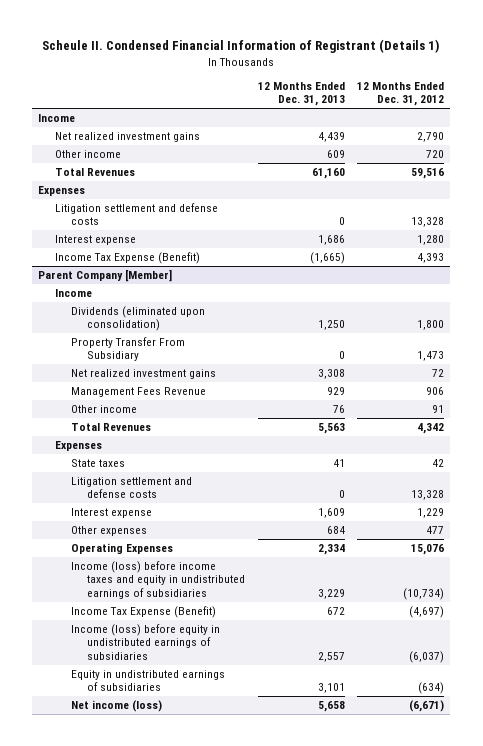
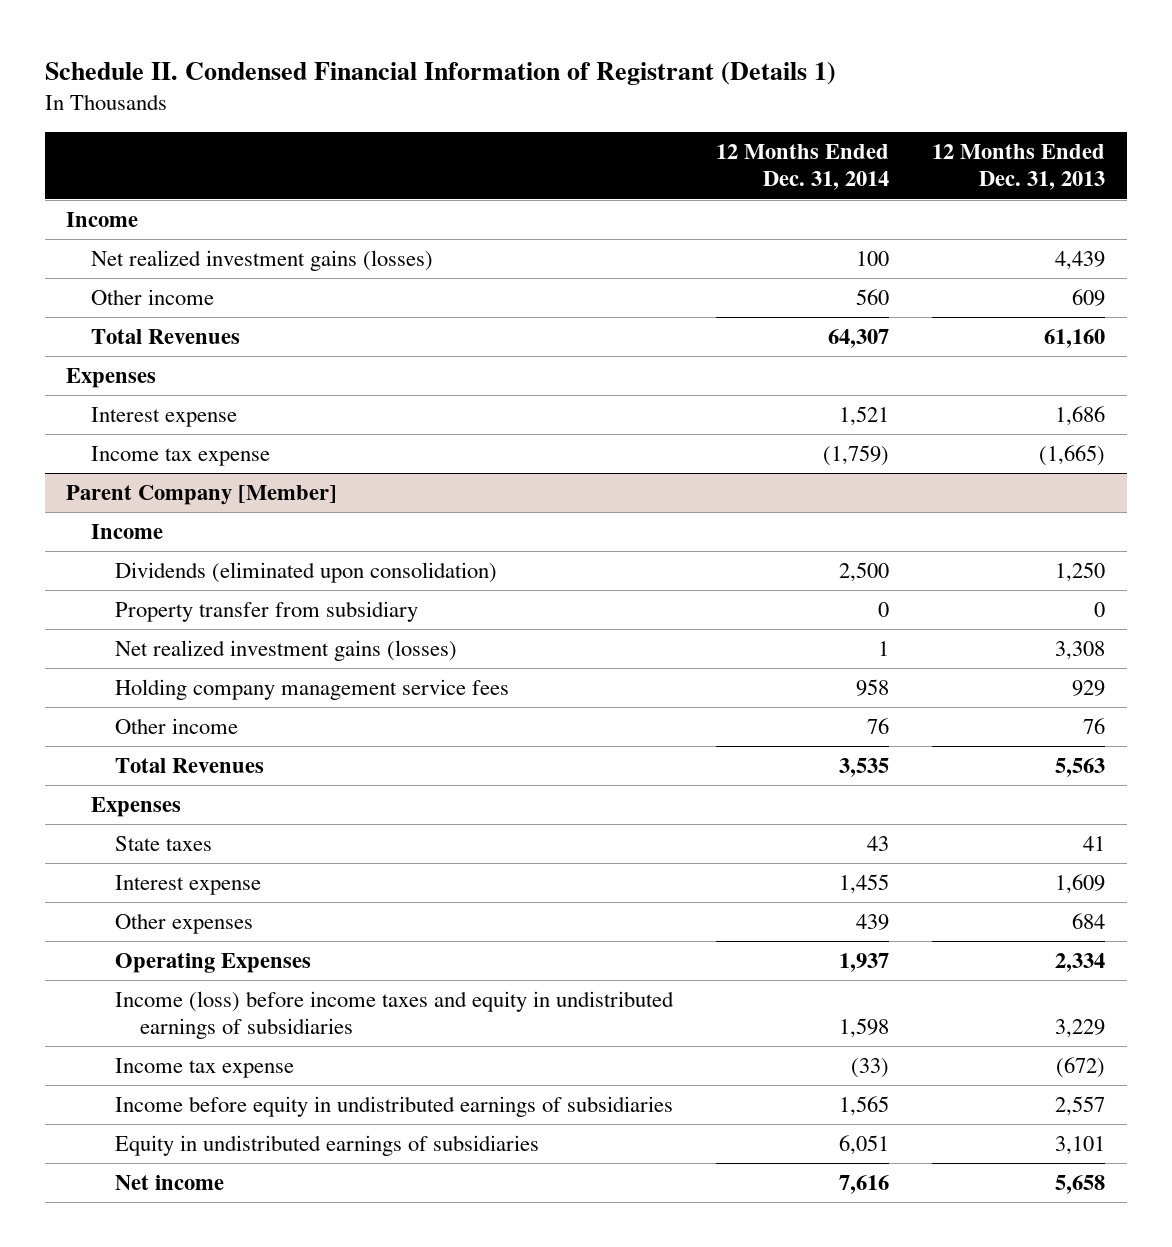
[42,39,440,54] Scheule II. Condensed Financial Information of Registrant (Details 1) -> [44,61,836,85] Schedule II. Condensed Financial Information of Registrant (Details 1)
[357,81,445,107] 12 Months Ended Dec. 31, 2012 -> none
none -> [716,144,890,191] 12 Months Ended Dec. 31, 2014
[54,131,200,142] Net realized investment gains -> [90,249,433,271] Net realized investment gains (losses)
[54,202,218,226] Litigation settlement and defense costs -> none
[54,251,200,264] Income Tax Expense (Benefit) -> [90,445,270,466] Income tax expense
[70,336,185,362] Property Transfer From Subsidiary -> [115,600,419,622] Property transfer from subsidiary
[70,368,216,379] Net realized investment gains -> [115,639,458,661] Net realized investment gains (losses)
[70,386,206,397] Management Fees Revenue -> [115,678,510,700] Holding company management service fees
[70,476,192,499] Litigation settlement and defense costs -> none
[70,605,216,618] Income Tax Expense (Benefit) -> [115,1057,295,1078] Income tax expense
[326,606,345,615] 672 -> [1056,1056,1106,1078] (672)
[70,623,220,660] Income (loss) before equity in undistributed earnings of subsidiaries -> [115,1095,674,1117] Income before equity in undistributed earnings of subsidiaries
[70,699,162,712] Net income (loss) -> [115,1174,225,1190] Net income

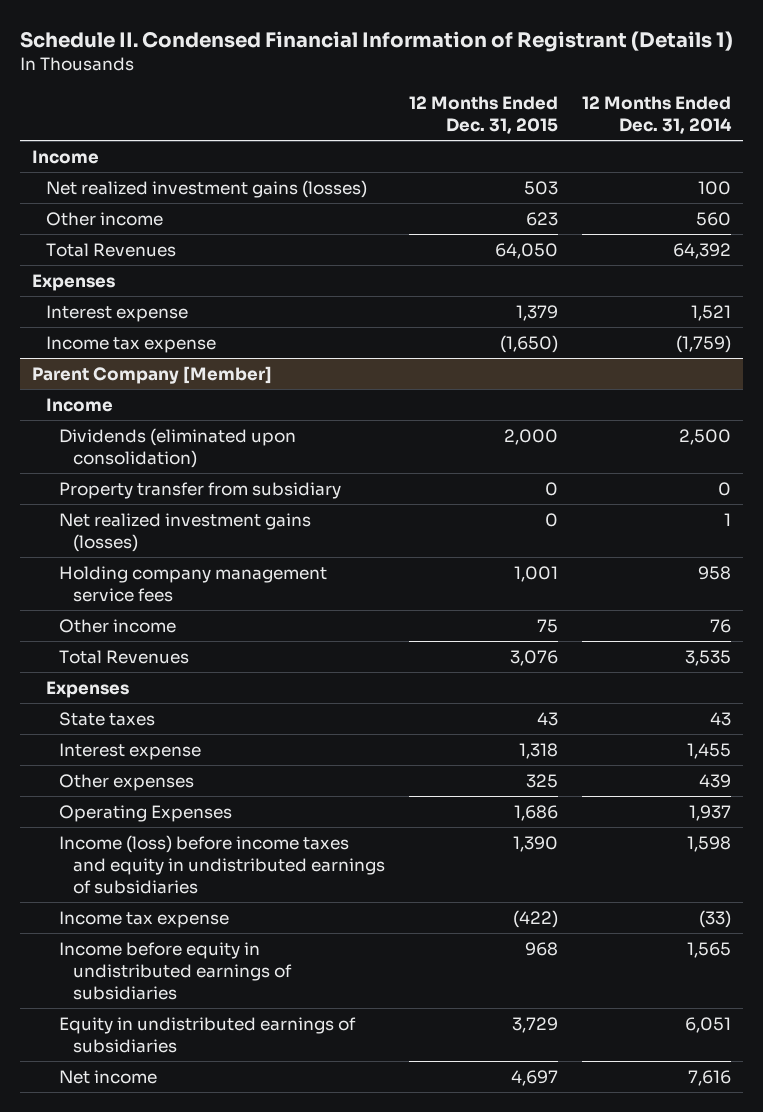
[932,144,1106,191] 12 Months Ended Dec. 31, 2013 -> none
none -> [408,95,558,135] 12 Months Ended Dec. 31, 2015
[828,328,890,348] 64,307 -> [673,242,732,259] 64,392

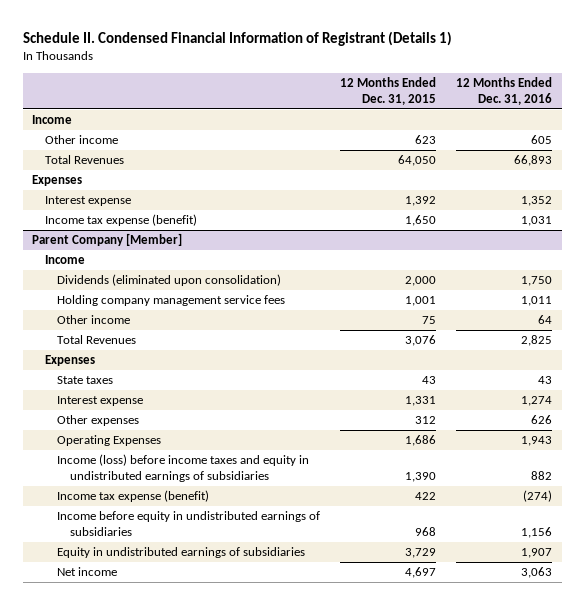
[582,95,733,135] 12 Months Ended Dec. 31, 2014 -> none
none -> [455,76,552,106] 12 Months Ended Dec. 31, 2016
[45,179,367,198] Net realized investment gains (losses) -> none
[515,304,558,321] 1,379 -> [405,195,437,206] 1,392
[45,335,216,353] Income tax expense -> [44,213,197,226] Income tax expense (benefit)
[499,334,558,353] (1,650) -> [405,214,437,226] 1,650
[59,481,342,499] Property transfer from subsidiary -> none
[59,512,312,552] Net realized investment gains (losses) -> none
[518,742,558,759] 1,318 -> [405,395,437,406] 1,331
[525,773,558,788] 325 -> [415,415,437,424] 312
[59,910,230,928] Income tax expense -> [57,489,210,502] Income tax expense (benefit)
[512,909,558,928] (422) -> [415,491,437,500] 422

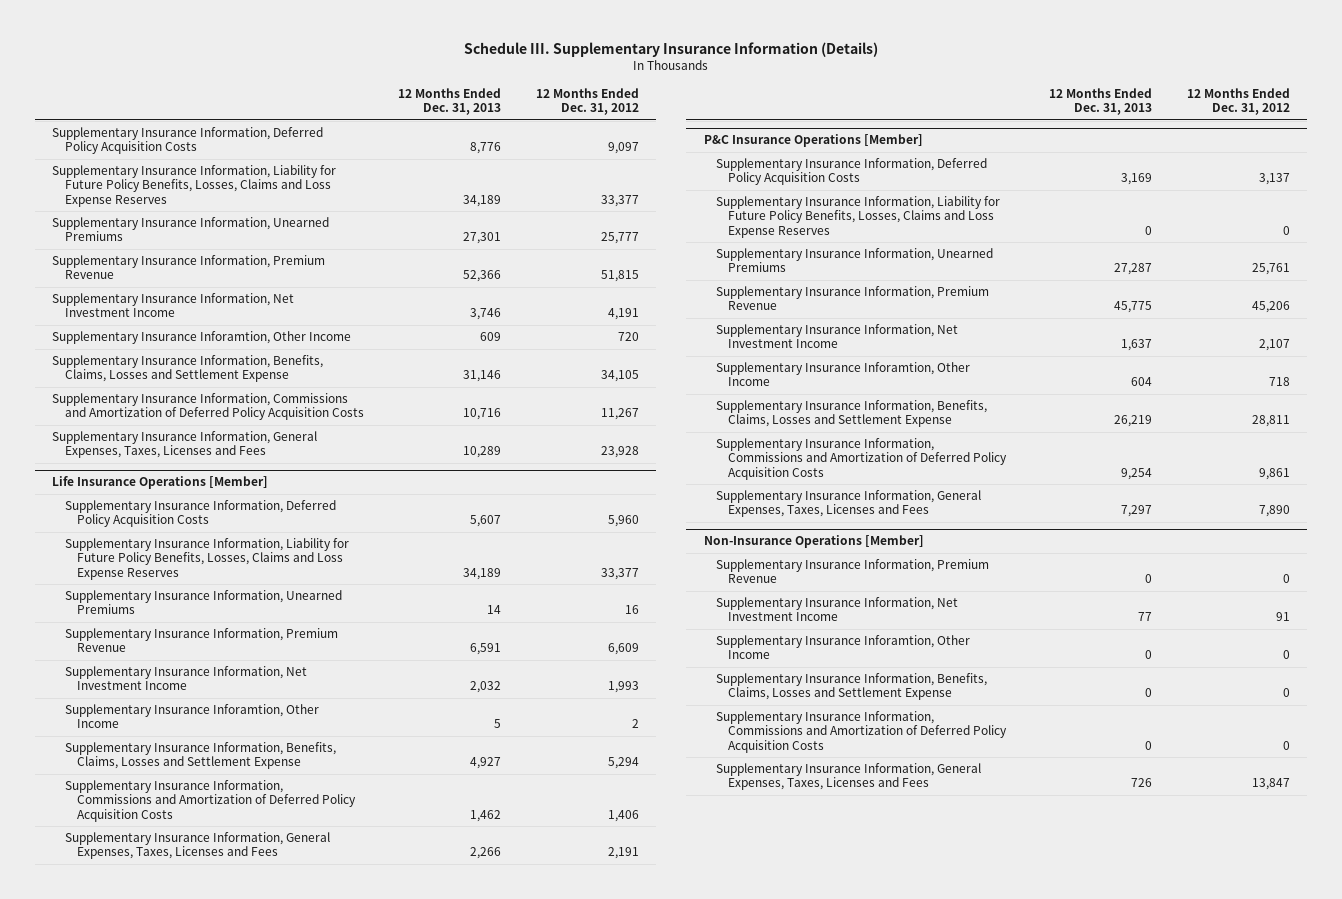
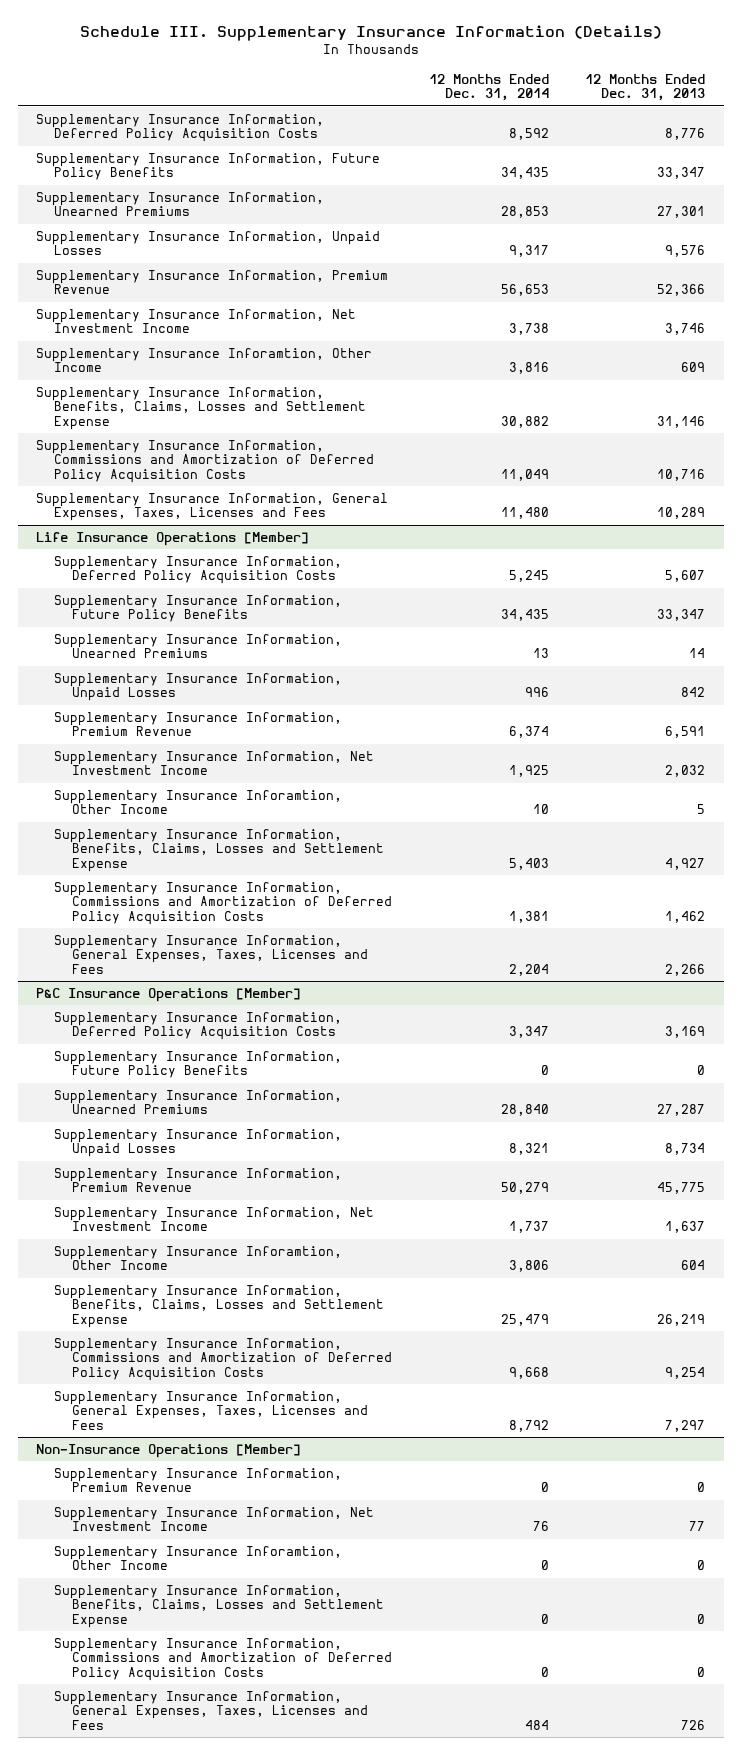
[535,88,639,116] 12 Months Ended Dec. 31, 2012 -> none
none -> [428,73,549,102] 12 Months Ended Dec. 31, 2014
[52,165,337,207] Supplementary Insurance Information, Liability for Future Policy Benefits, Losses, Claims and Loss Expense Reserves -> none
none -> [36,152,381,181] Supplementary Insurance Information, Future Policy Benefits
none -> [36,230,381,256] Supplementary Insurance Information, Unpaid Losses
[64,538,349,580] Supplementary Insurance Information, Liability for Future Policy Benefits, Losses, Claims and Loss Expense Reserves -> none
none -> [54,594,343,623] Supplementary Insurance Information, Future Policy Benefits
none -> [54,672,343,702] Supplementary Insurance Information, Unpaid Losses
[715,196,1000,238] Supplementary Insurance Information, Liability for Future Policy Benefits, Losses, Claims and Loss Expense Reserves -> none
none -> [54,1050,343,1079] Supplementary Insurance Information, Future Policy Benefits
none -> [54,1128,343,1158] Supplementary Insurance Information, Unpaid Losses

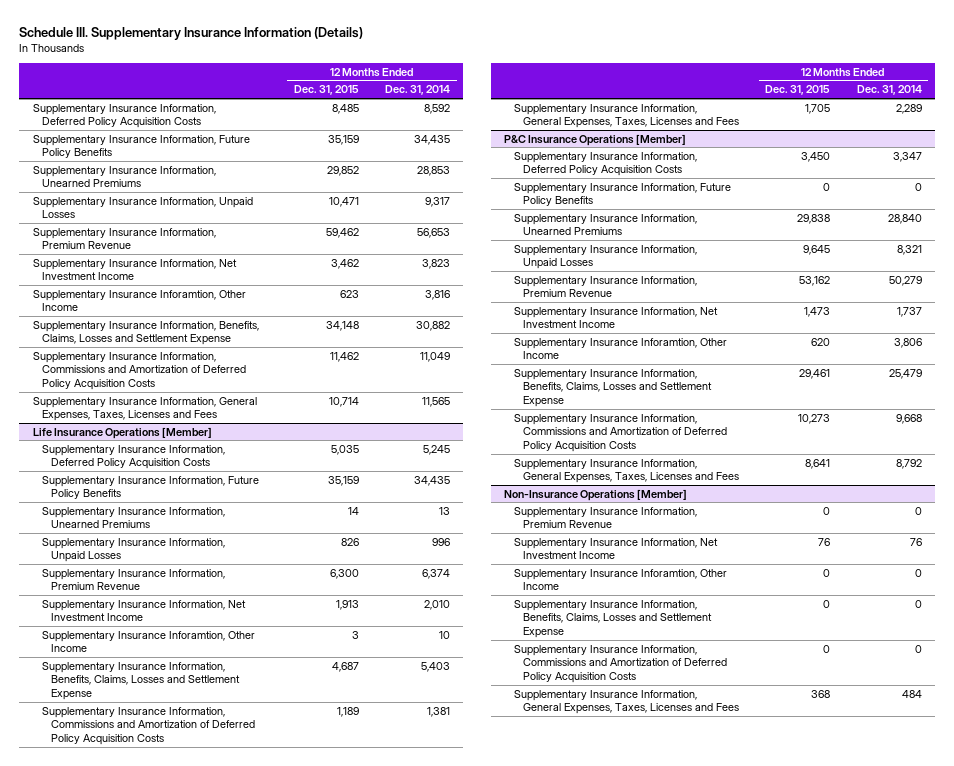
[585,73,706,102] 12 Months Ended Dec. 31, 2013 -> none
none -> [293,85,359,96] Dec. 31, 2015
[508,323,549,336] 3,738 -> [421,258,450,269] 3,823
[500,507,549,520] 11,480 -> [421,396,450,407] 11,565
[508,765,549,778] 1,925 -> [423,599,450,610] 2,010
[508,964,549,977] 2,204 -> [895,103,922,114] 2,289

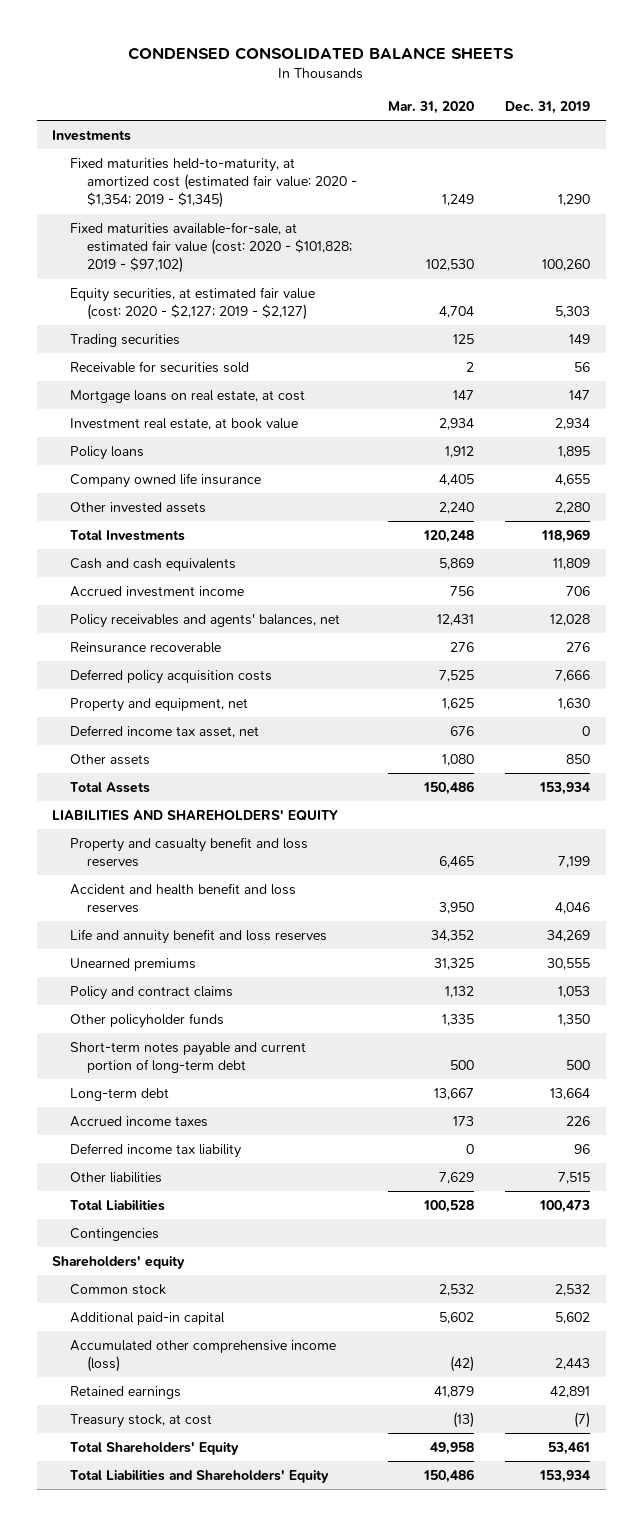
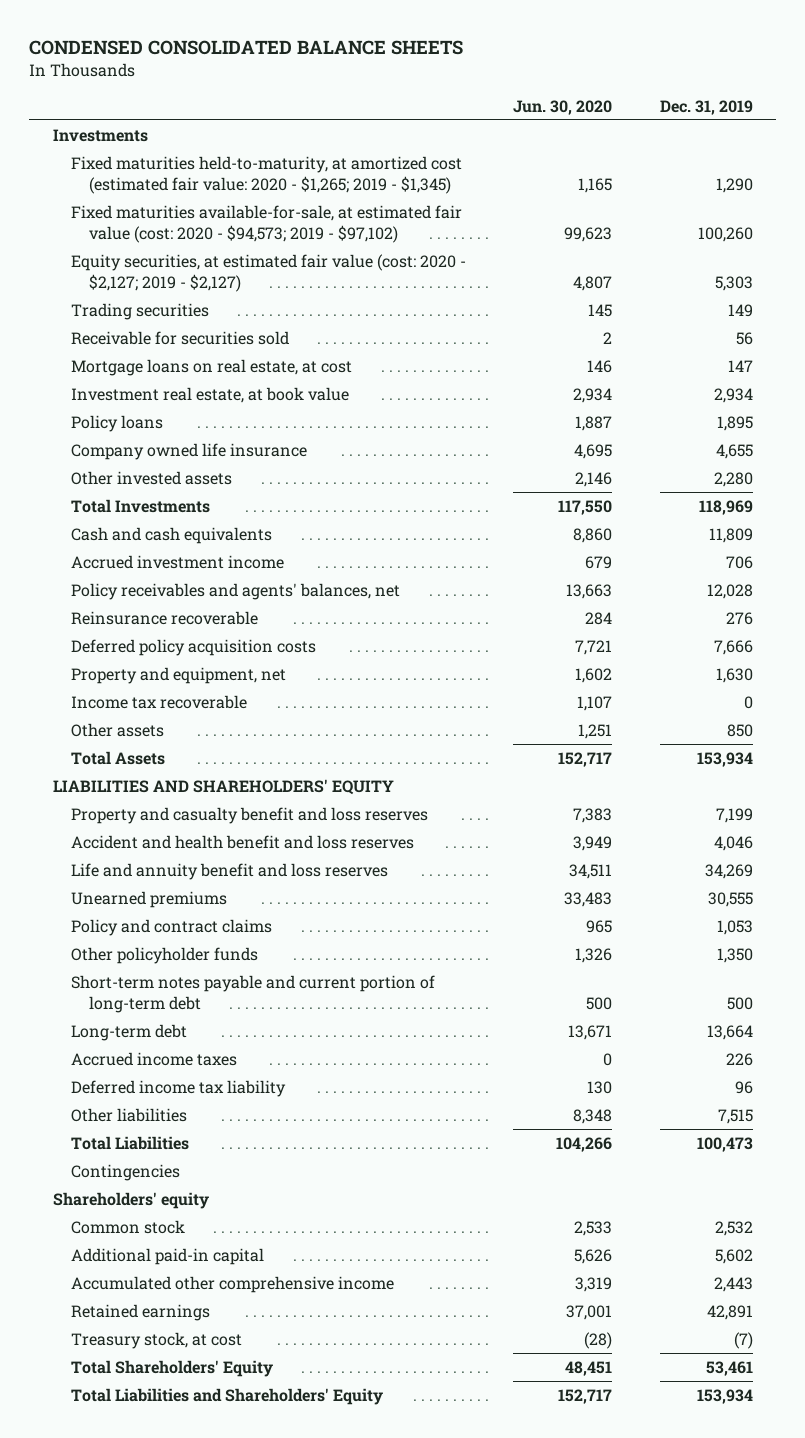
[388,100,475,114] Mar. 31, 2020 -> none
none -> [513,99,613,115] Jun. 30, 2020
[69,157,358,209] Fixed maturities held-to-maturity, at amortized cost (estimated fair value: 2020 - $1,354; 2019 - $1,345) -> [70,155,462,194] Fixed maturities held-to-maturity, at amortized cost (estimated fair value: 2020 - $1,265; 2019 - $1,345)
[69,221,353,274] Fixed maturities available-for-sale, at estimated fair value (cost: 2020 - $101,828; 2019 - $97,102) -> [70,204,462,243] Fixed maturities available-for-sale, at estimated fair value (cost: 2020 - $94,573; 2019 - $97,102)
[69,724,259,738] Deferred income tax asset, net -> none
none -> [70,694,247,709] Income tax recoverable
[69,1339,336,1373] Accumulated other comprehensive income (loss) -> [70,1275,394,1293] Accumulated other comprehensive income

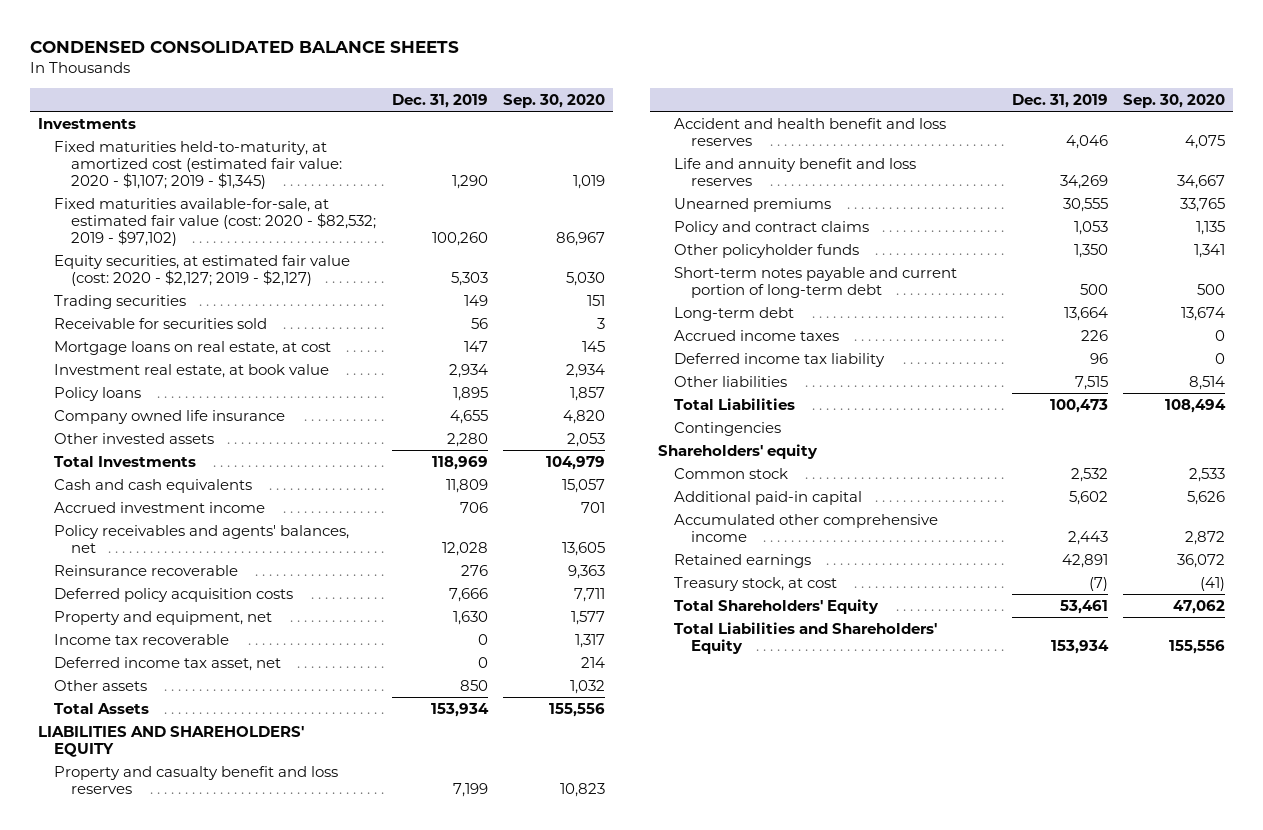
[513,99,613,115] Jun. 30, 2020 -> none
none -> [503,93,606,108] Sep. 30, 2020
[70,155,462,194] Fixed maturities held-to-maturity, at amortized cost (estimated fair value: 2020 - $1,265; 2019 - $1,345) -> [54,140,342,189] Fixed maturities held-to-maturity, at amortized cost (estimated fair value: 2020 - $1,107; 2019 - $1,345)
[70,204,462,243] Fixed maturities available-for-sale, at estimated fair value (cost: 2020 - $94,573; 2019 - $97,102) -> [54,197,376,246] Fixed maturities available-for-sale, at estimated fair value (cost: 2020 - $82,532; 2019 - $97,102)
none -> [54,656,282,671] Deferred income tax asset, net

